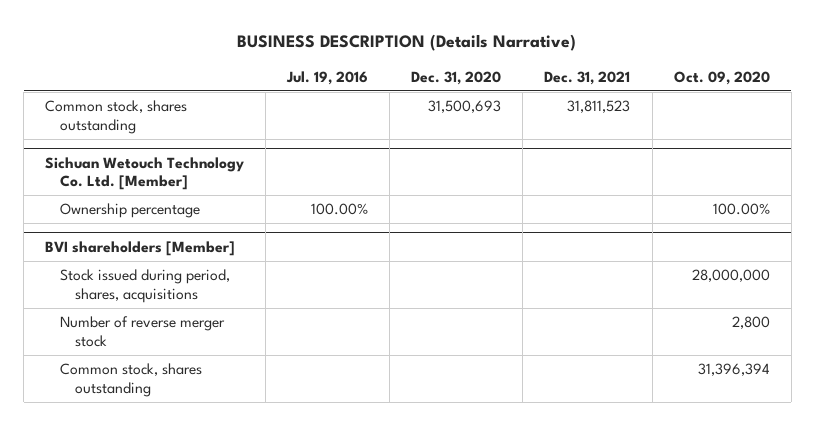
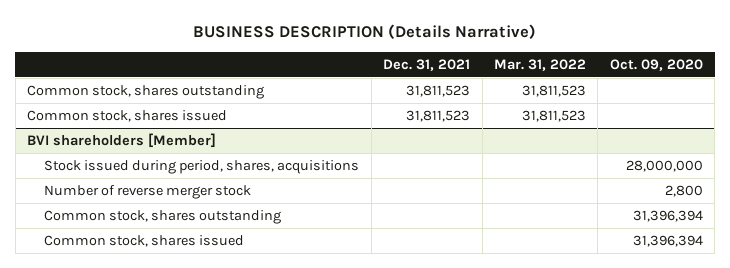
[286,70,369,85] Jul. 19, 2016 -> none
[411,70,502,85] Dec. 31, 2020 -> none
none -> [493,58,586,71] Mar. 31, 2022
[45,156,245,191] Sichuan Wetouch Technology Co. Ltd. [Member] -> none
[60,203,201,219] Ownership percentage -> none
none -> [27,110,228,123] Common stock, shares issued
none -> [44,235,245,248] Common stock, shares issued

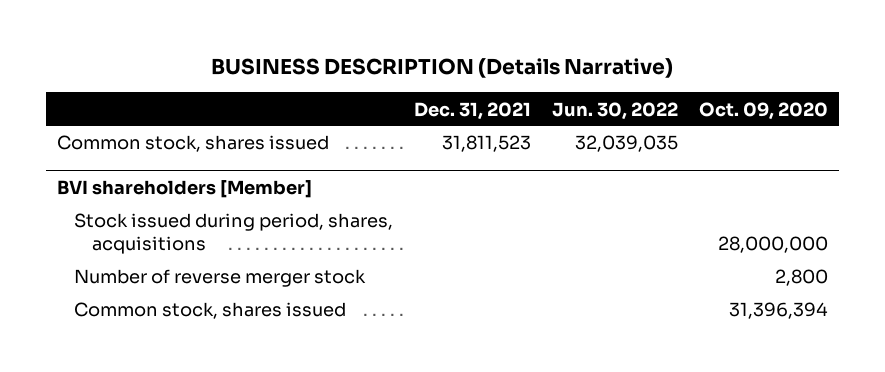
[493,58,586,71] Mar. 31, 2022 -> none
none -> [552,101,679,120] Jun. 30, 2022
[27,85,265,100] Common stock, shares outstanding -> none
[44,210,282,225] Common stock, shares outstanding -> none

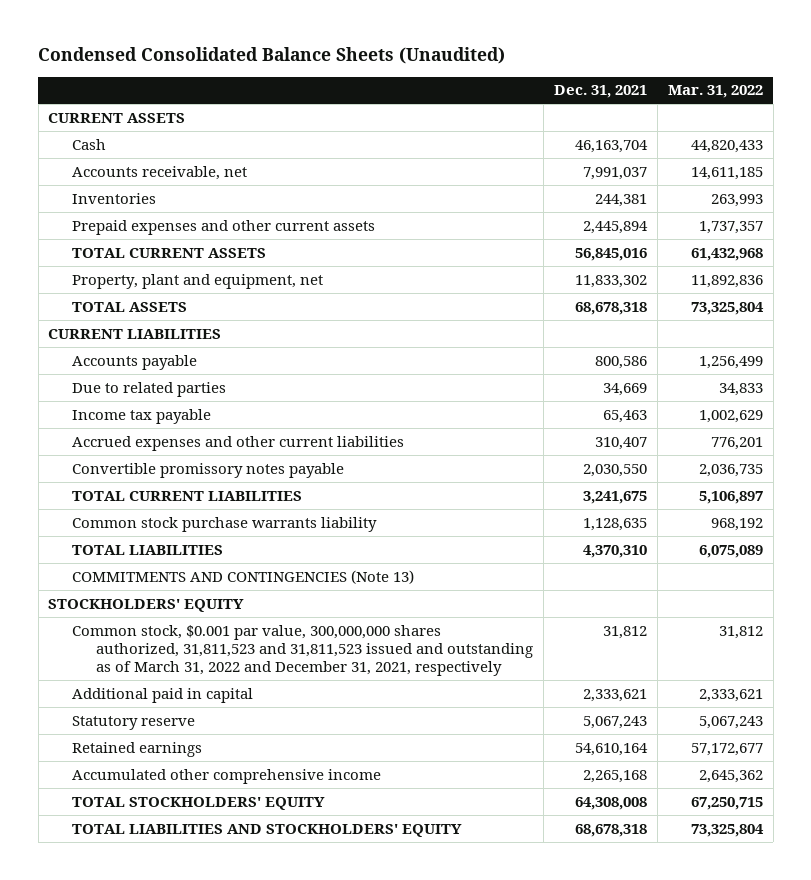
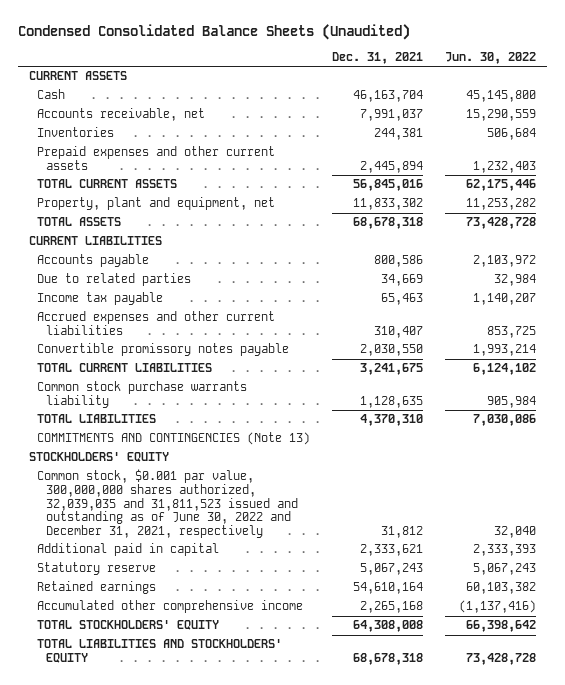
[667,85,763,99] Mar. 31, 2022 -> none
none -> [444,52,536,65] Jun. 30, 2022
[72,624,534,677] Common stock, $0.001 par value, 300,000,000 shares authorized, 31,811,523 and 31,811,523 issued and outstanding as of March 31, 2022 and December 31, 2021, respectively -> [37,469,298,538] Common stock, $0.001 par value, 300,000,000 shares authorized, 32,039,035 and 31,811,523 issued and outstanding as of June 30, 2022 and December 31, 2021, respectively

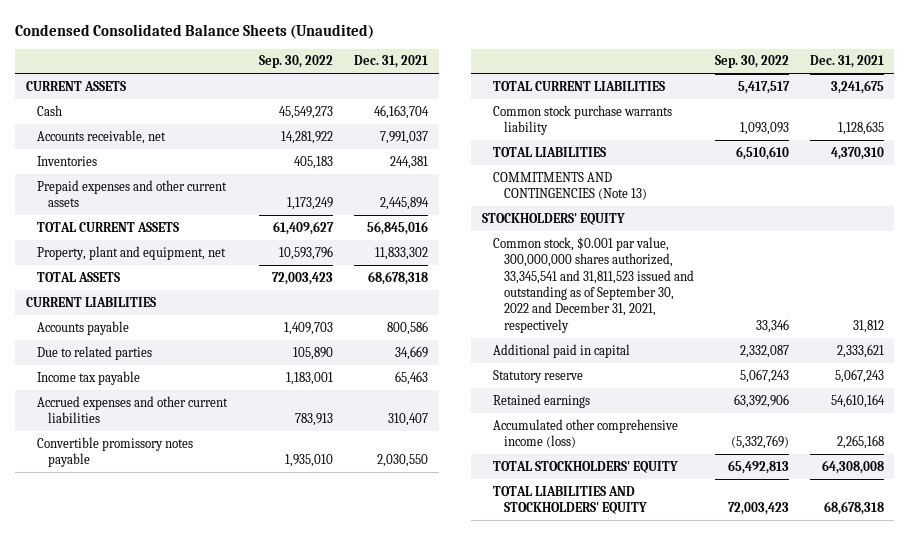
[444,52,536,65] Jun. 30, 2022 -> none
none -> [259,55,334,69] Sep. 30, 2022
[37,469,298,538] Common stock, $0.001 par value, 300,000,000 shares authorized, 32,039,035 and 31,811,523 issued and outstanding as of June 30, 2022 and December 31, 2021, respectively -> [492,236,694,333] Common stock, $0.001 par value, 300,000,000 shares authorized, 33,345,541 and 31,811,523 issued and outstanding as of September 30, 2022 and December 31, 2021, respectively
[37,600,304,614] Accumulated other comprehensive income -> [492,418,678,449] Accumulated other comprehensive income (loss)

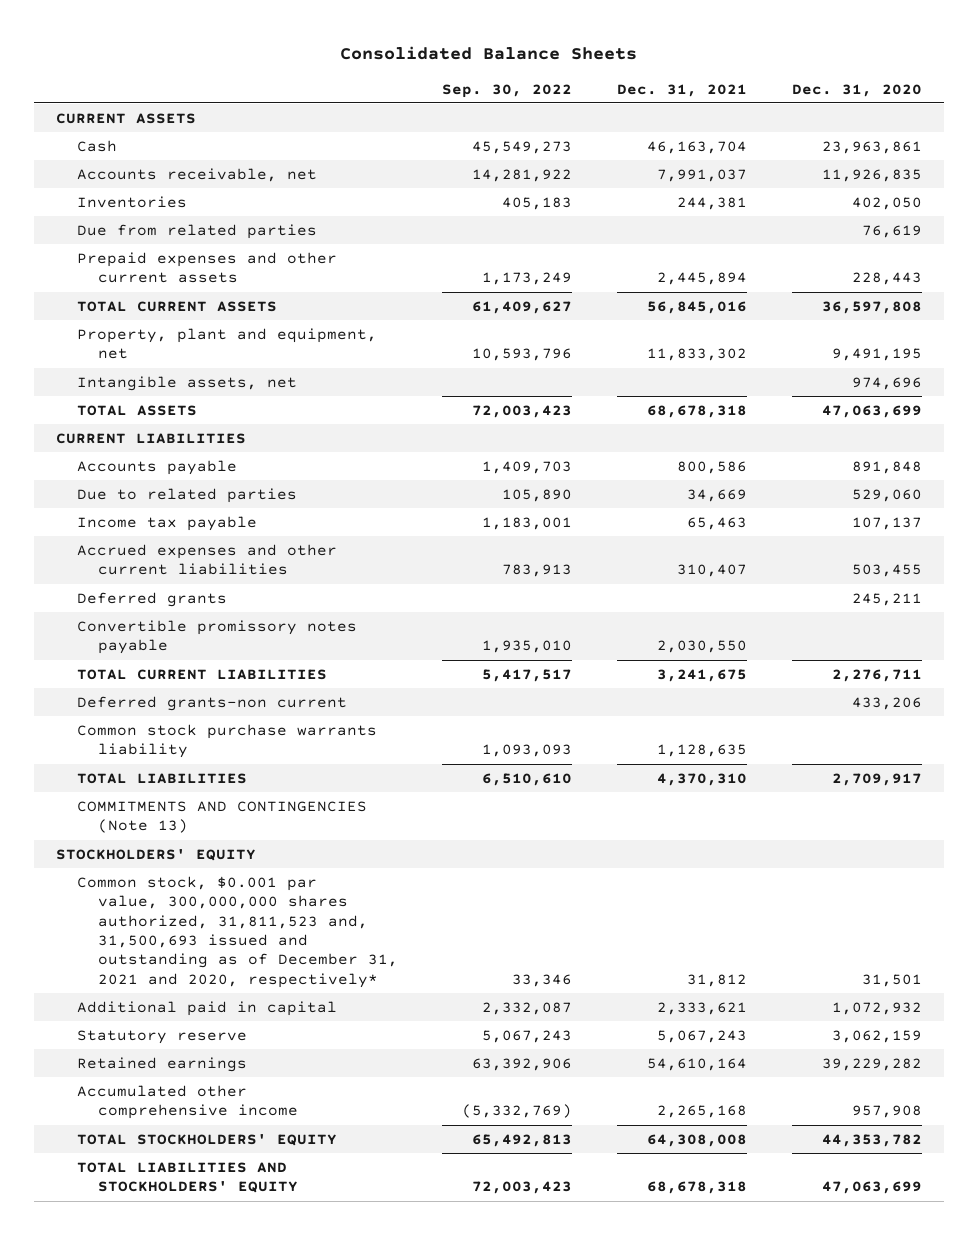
[15,23,375,39] Condensed Consolidated Balance Sheets (Unaudited) -> [340,45,638,60] Consolidated Balance Sheets
none -> [791,83,922,97] Dec. 31, 2020
none -> [76,223,317,239] Due from related parties
none -> [76,375,297,391] Intangible assets, net
none -> [76,591,227,607] Deferred grants
none -> [76,695,347,711] Deferred grants-non current
[492,236,694,333] Common stock, $0.001 par value, 300,000,000 shares authorized, 33,345,541 and 31,811,523 issued and outstanding as of September 30, 2022 and December 31, 2021, respectively -> [76,875,398,988] Common stock, $0.001 par value, 300,000,000 shares authorized, 31,811,523 and, 31,500,693 issued and outstanding as of December 31, 2021 and 2020, respectively*
[492,418,678,449] Accumulated other comprehensive income (loss) -> [76,1084,298,1120] Accumulated other comprehensive income

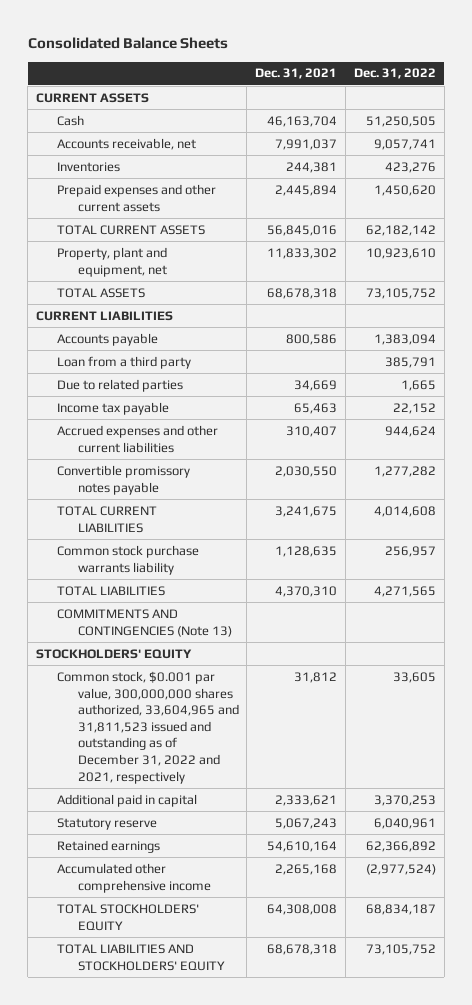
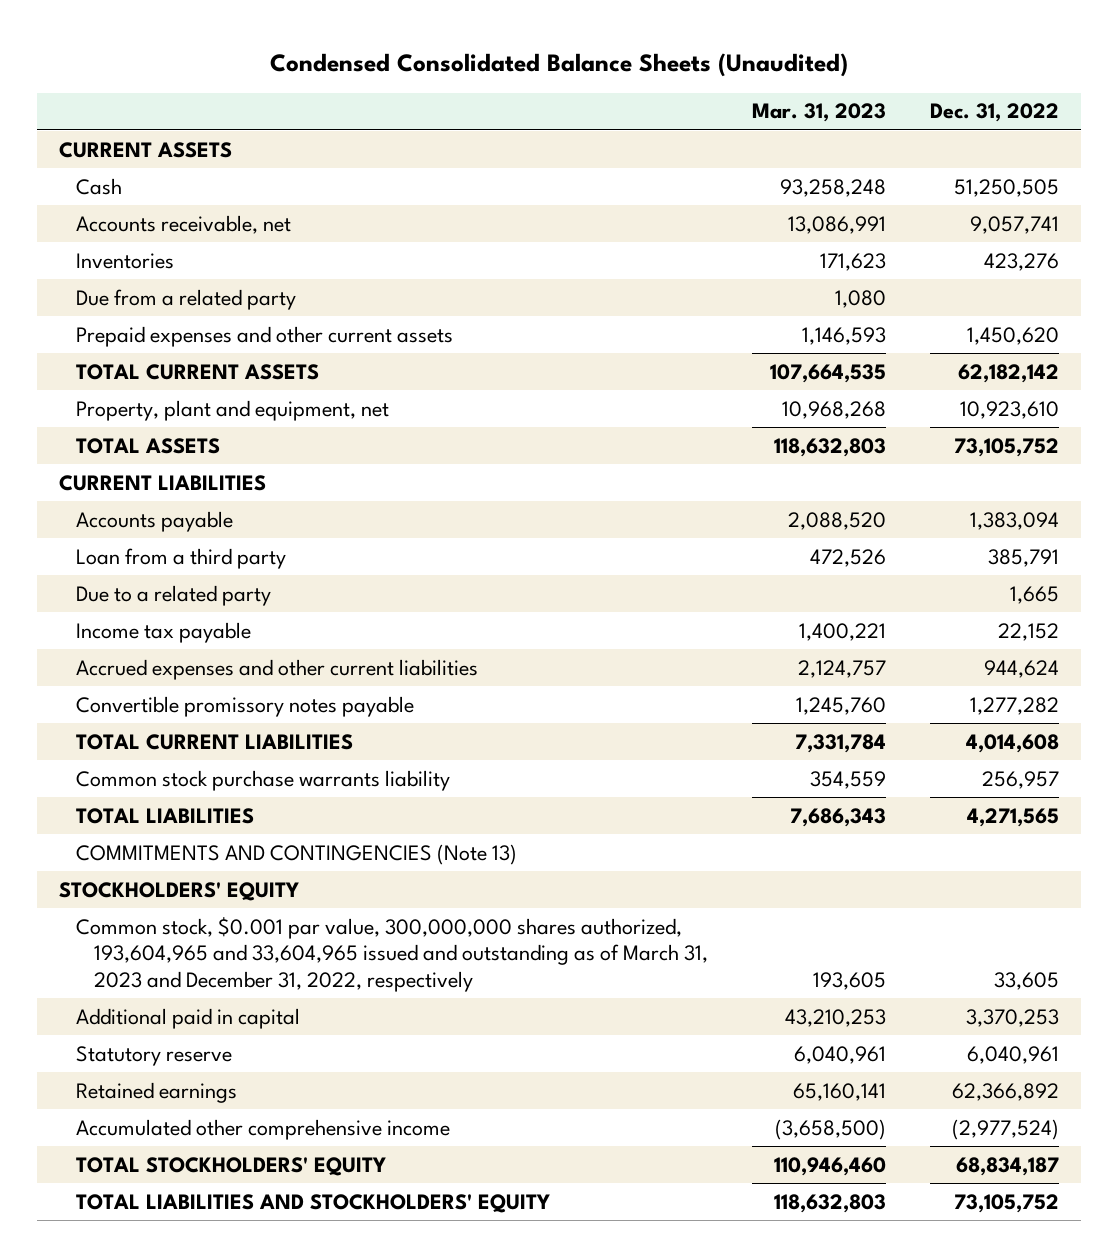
[27,37,228,50] Consolidated Balance Sheets -> [269,52,848,77] Condensed Consolidated Balance Sheets (Unaudited)
[255,68,338,80] Dec. 31, 2021 -> none
none -> [752,103,887,123] Mar. 31, 2023
none -> [76,288,297,310] Due from a related party
[56,378,183,392] Due to related parties -> [76,584,272,606] Due to a related party
[56,670,239,784] Common stock, $0.001 par value, 300,000,000 shares authorized, 33,604,965 and 31,811,523 issued and outstanding as of December 31, 2022 and 2021, respectively -> [76,916,709,992] Common stock, $0.001 par value, 300,000,000 shares authorized, 193,604,965 and 33,604,965 issued and outstanding as of March 31, 2023 and December 31, 2022, respectively

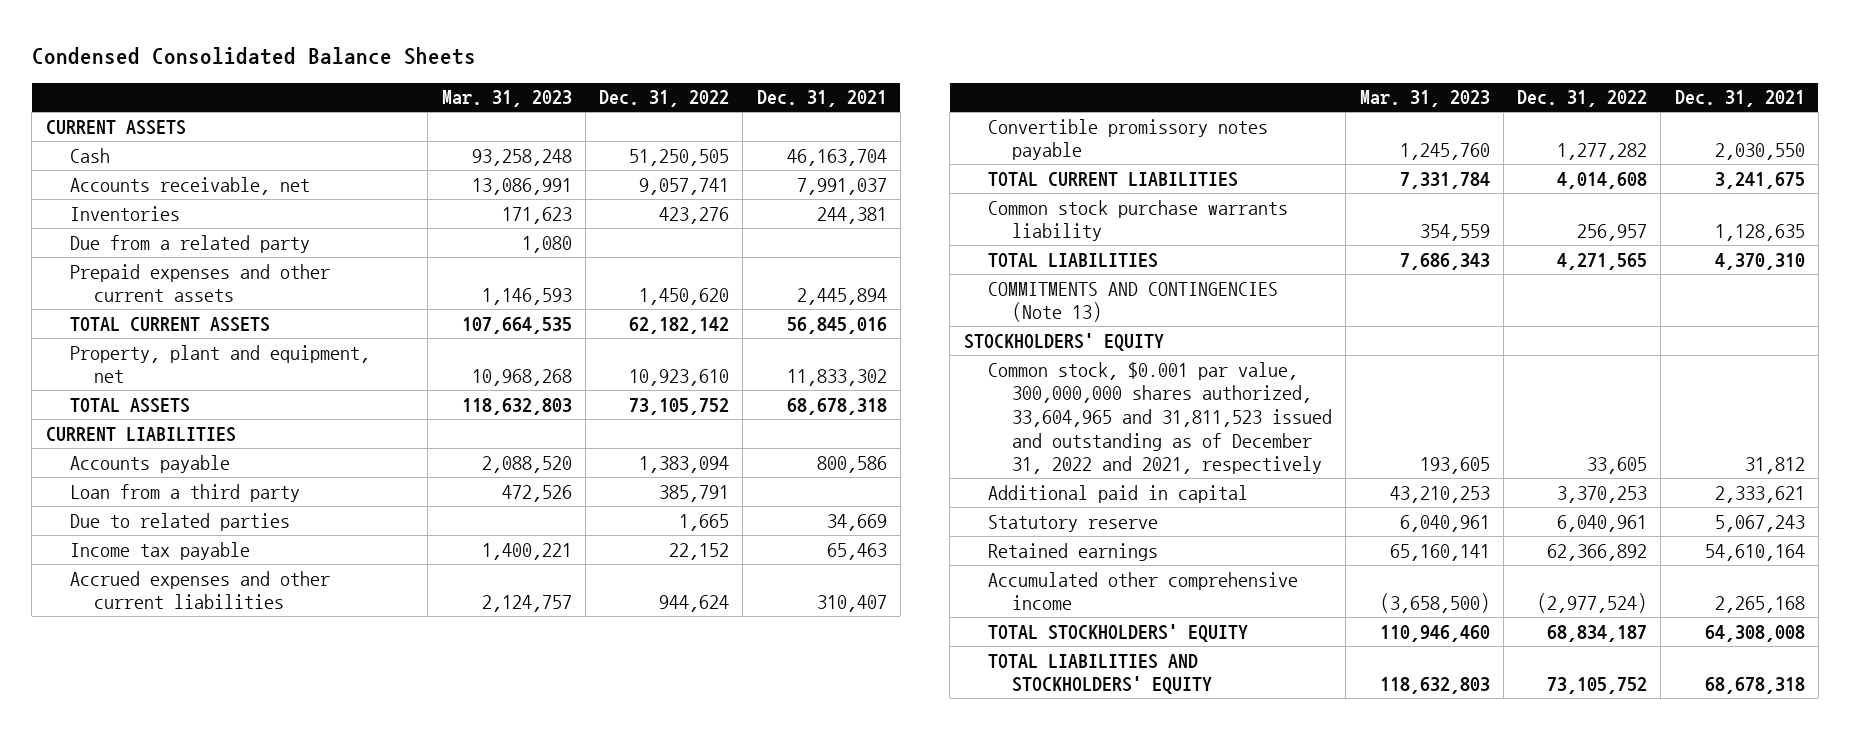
[269,52,848,77] Condensed Consolidated Balance Sheets (Unaudited) -> [31,46,476,65] Condensed Consolidated Balance Sheets
none -> [756,90,887,108] Dec. 31, 2021
[76,584,272,606] Due to a related party -> [69,512,290,531] Due to related parties
[76,916,709,992] Common stock, $0.001 par value, 300,000,000 shares authorized, 193,604,965 and 33,604,965 issued and outstanding as of March 31, 2023 and December 31, 2022, respectively -> [987,361,1333,475] Common stock, $0.001 par value, 300,000,000 shares authorized, 33,604,965 and 31,811,523 issued and outstanding as of December 31, 2022 and 2021, respectively

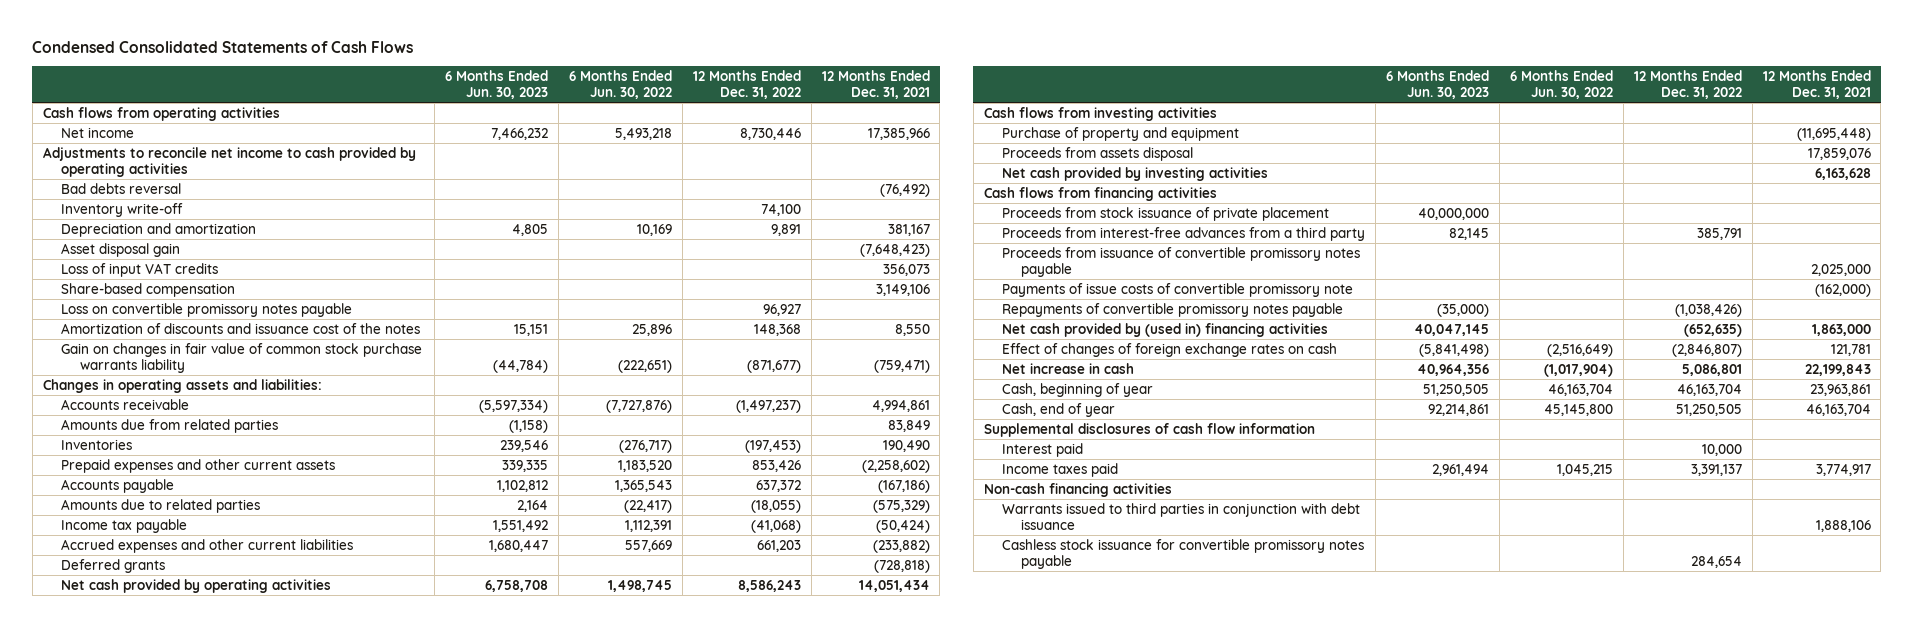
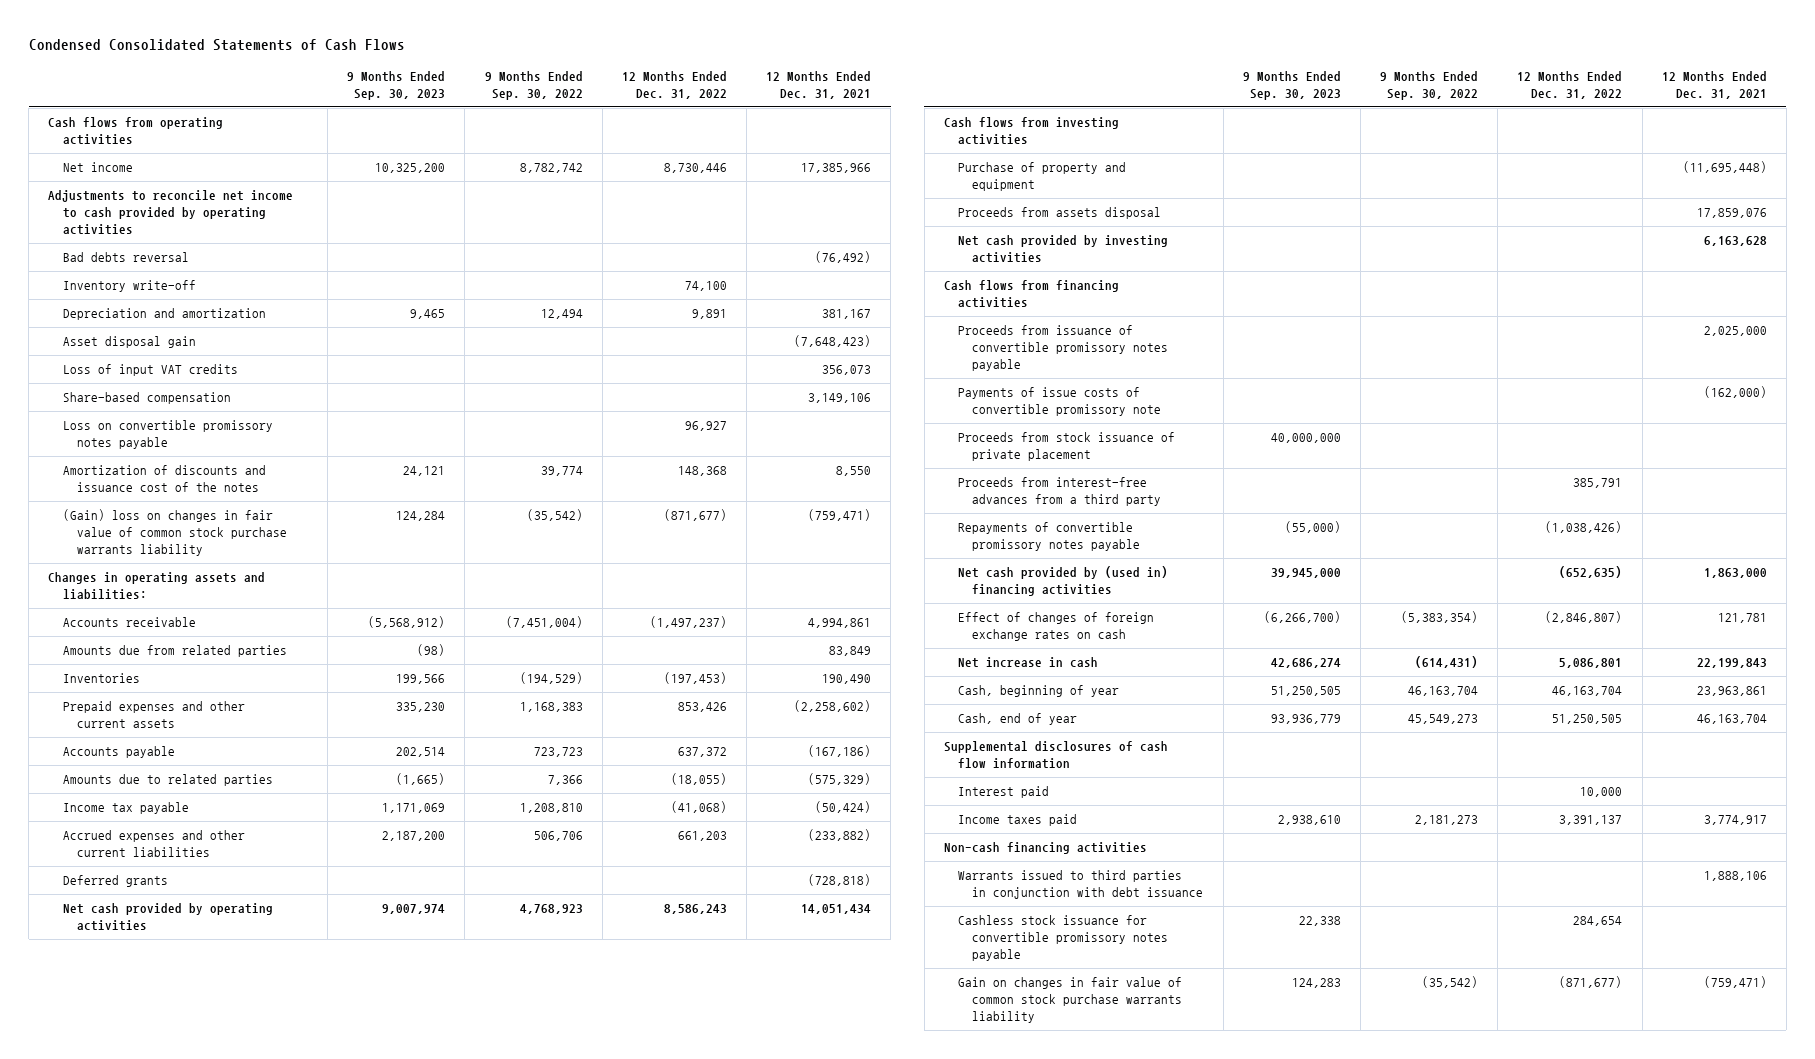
[445,69,549,99] 6 Months Ended Jun. 30, 2023 -> none
[568,69,672,99] 6 Months Ended Jun. 30, 2022 -> none
none -> [347,71,446,101] 9 Months Ended Sep. 30, 2023
none -> [484,71,583,101] 9 Months Ended Sep. 30, 2022
none -> [62,509,287,557] (Gain) loss on changes in fair value of common stock purchase warrants liability
[1002,206,1330,221] Proceeds from stock issuance of private placement -> [958,432,1176,462] Proceeds from stock issuance of private placement
[1002,226,1366,241] Proceeds from interest-free advances from a third party -> [958,477,1162,507] Proceeds from interest-free advances from a third party
[61,342,423,373] Gain on changes in fair value of common stock purchase warrants liability -> [958,977,1183,1024] Gain on changes in fair value of common stock purchase warrants liability

